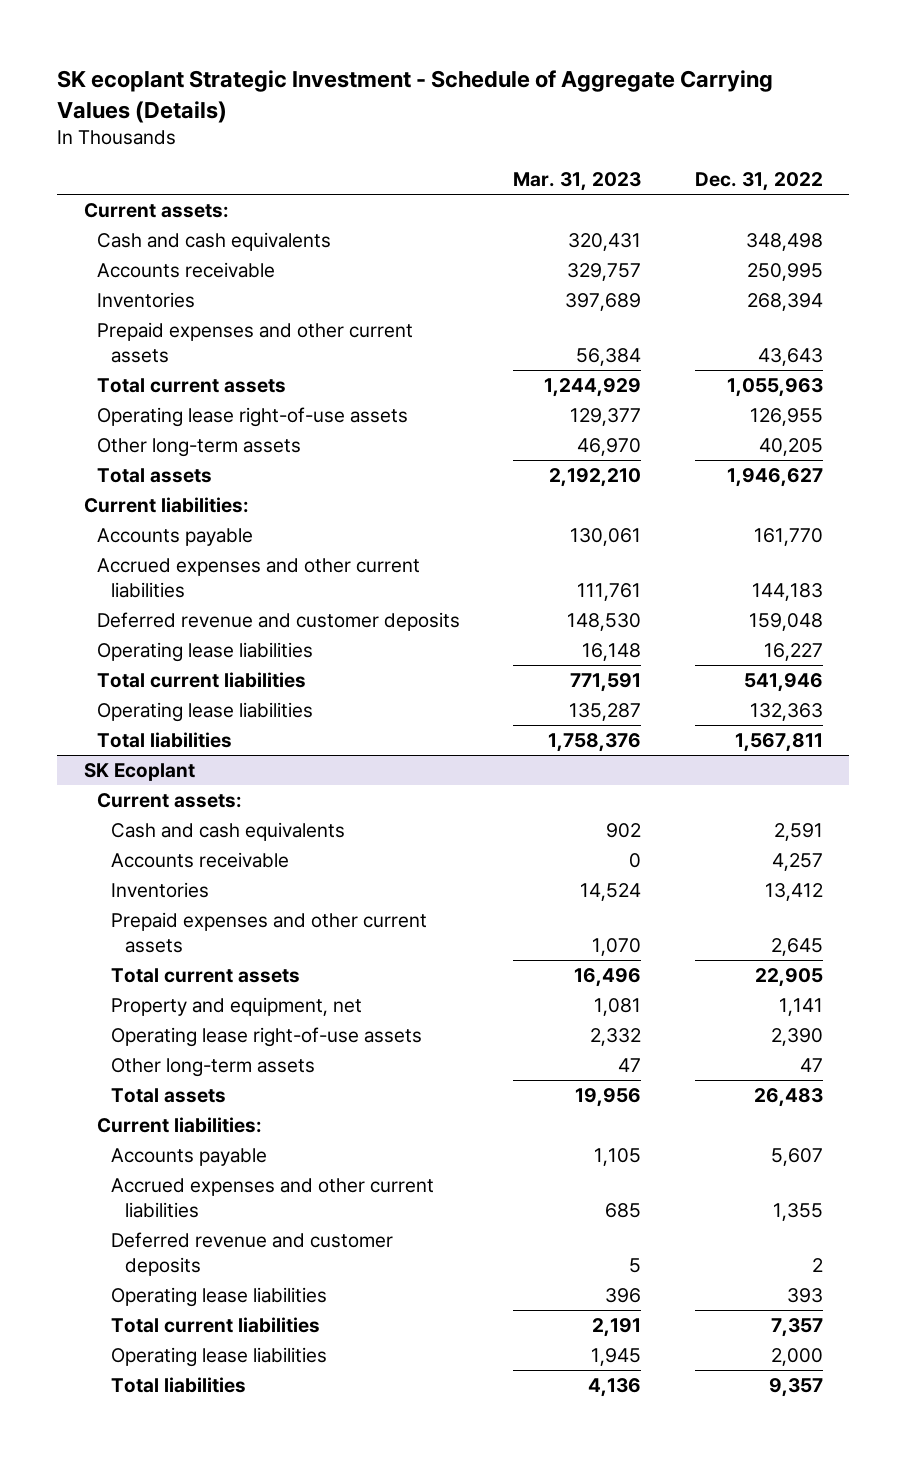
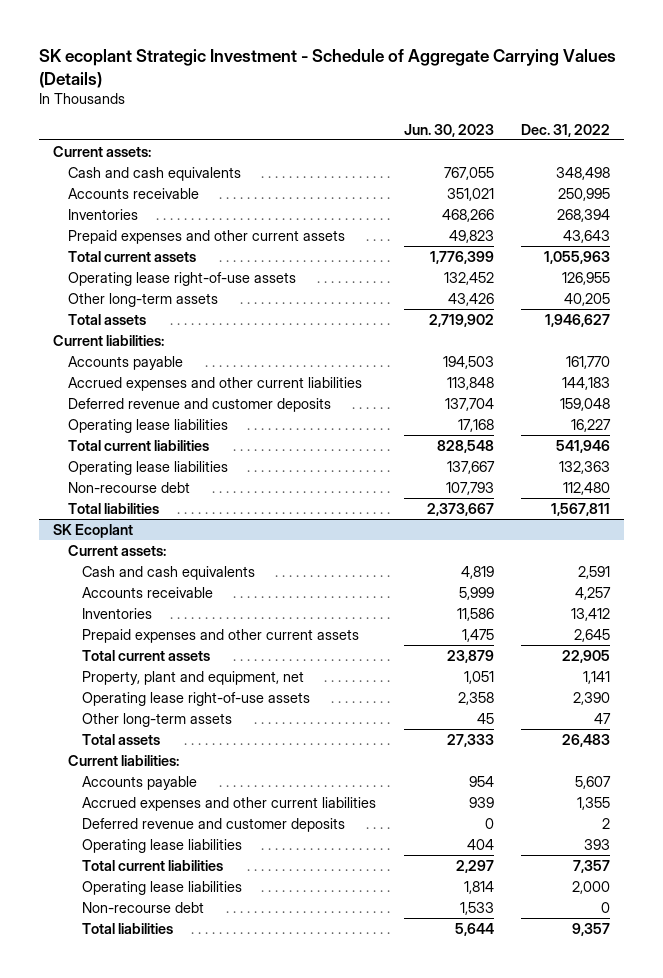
[513,171,642,191] Mar. 31, 2023 -> none
none -> [403,123,494,137] Jun. 30, 2023
none -> [67,481,190,493] Non-recourse debt
[111,997,363,1017] Property and equipment, net -> [82,670,305,685] Property, plant and equipment, net
none -> [82,901,205,913] Non-recourse debt

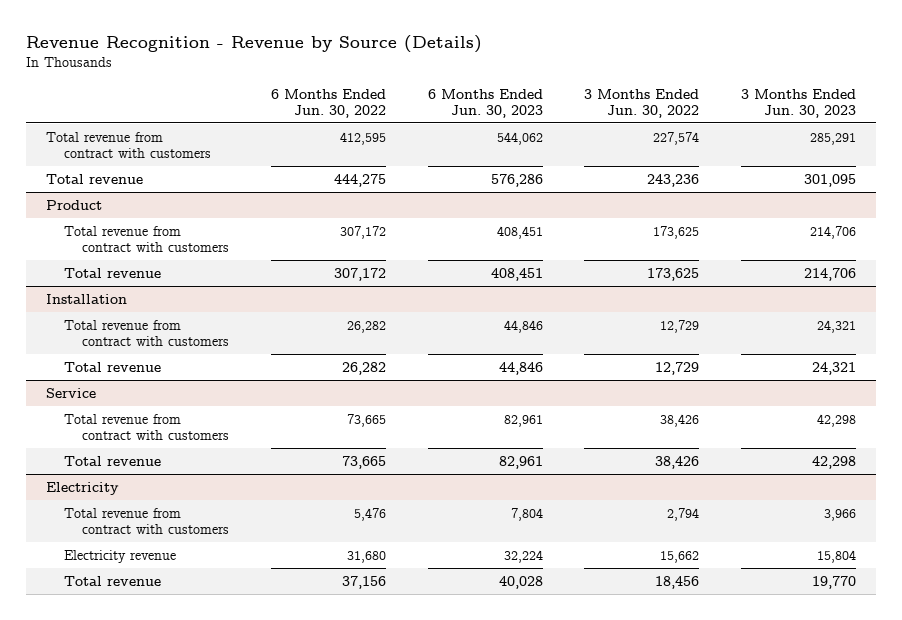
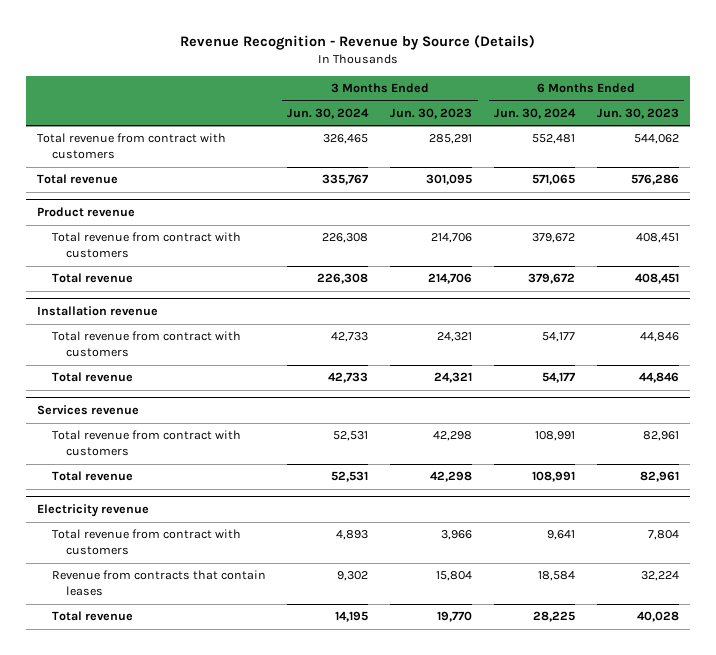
[270,88,386,118] 6 Months Ended Jun. 30, 2022 -> none
[584,88,700,118] 3 Months Ended Jun. 30, 2022 -> none
none -> [287,107,370,119] Jun. 30, 2024
none -> [493,107,576,119] Jun. 30, 2024
[46,199,103,210] Product -> [37,207,136,218] Product revenue
[46,293,128,304] Installation -> [37,306,159,317] Installation revenue
[46,387,97,398] Service -> [37,405,140,416] Services revenue
[46,481,120,495] Electricity -> [37,504,150,518] Electricity revenue
[64,549,177,563] Electricity revenue -> [51,570,266,597] Revenue from contracts that contain leases

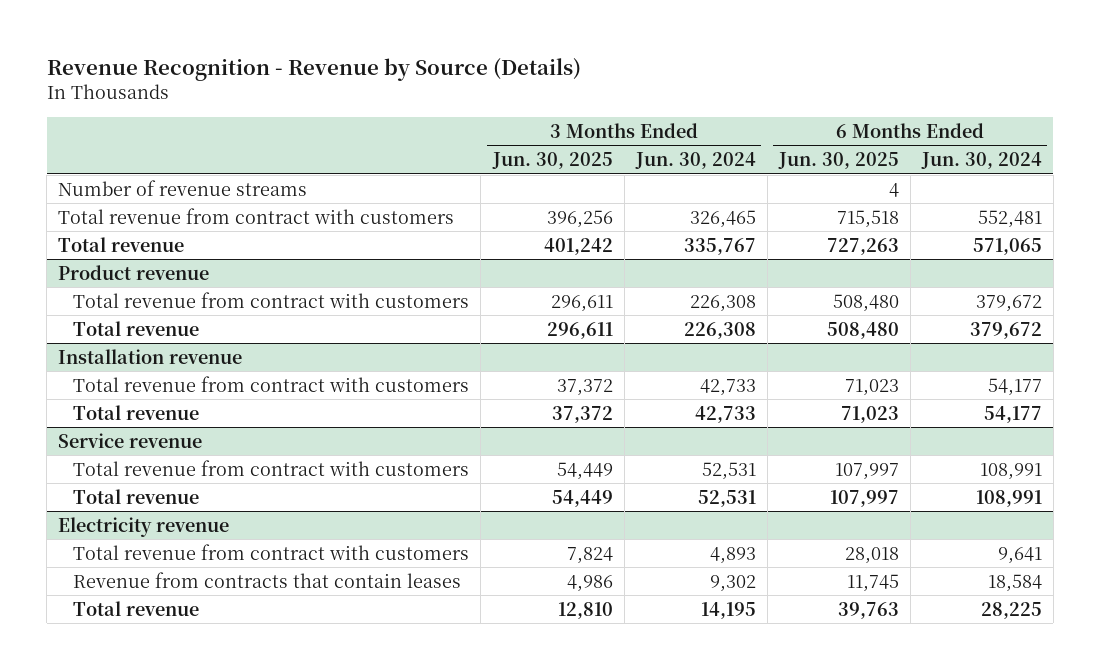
[390,107,473,119] Jun. 30, 2023 -> none
[596,107,679,119] Jun. 30, 2023 -> none
none -> [491,152,613,170] Jun. 30, 2025
none -> [777,152,899,170] Jun. 30, 2025
none -> [58,179,308,196] Number of revenue streams
[37,405,140,416] Services revenue -> [58,432,203,448] Service revenue

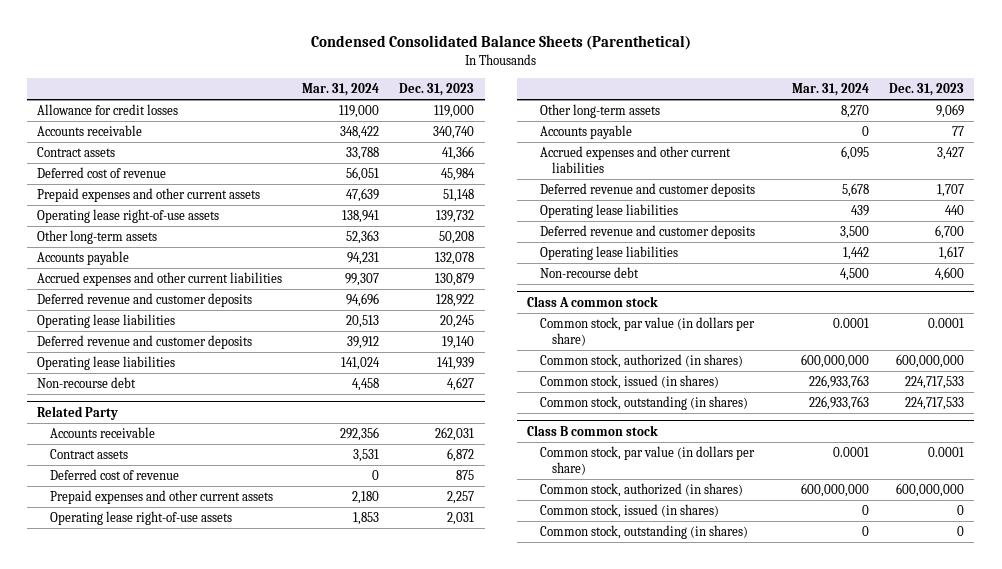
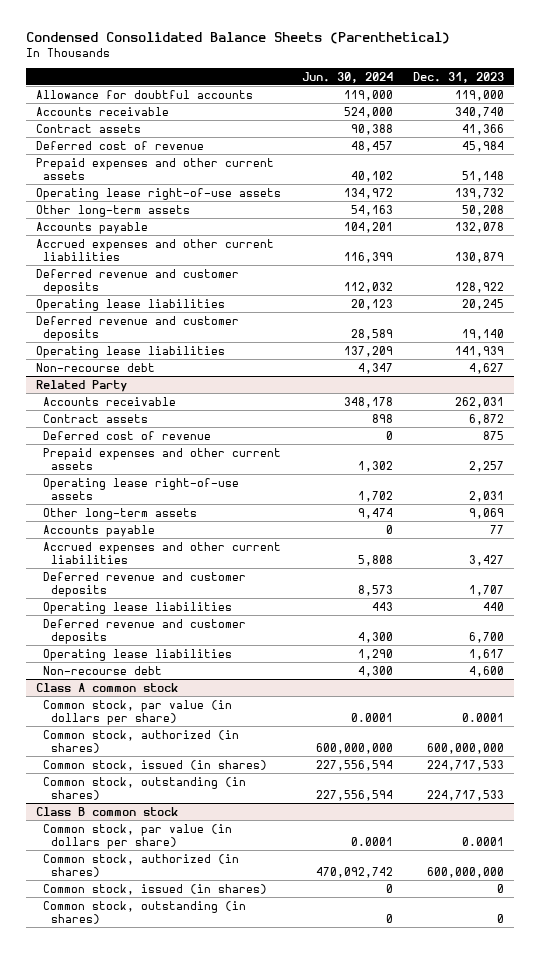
[302,83,380,97] Mar. 31, 2024 -> none
none -> [301,71,393,83] Jun. 30, 2024
[37,104,179,116] Allowance for credit losses -> [35,89,253,99] Allowance for doubtful accounts

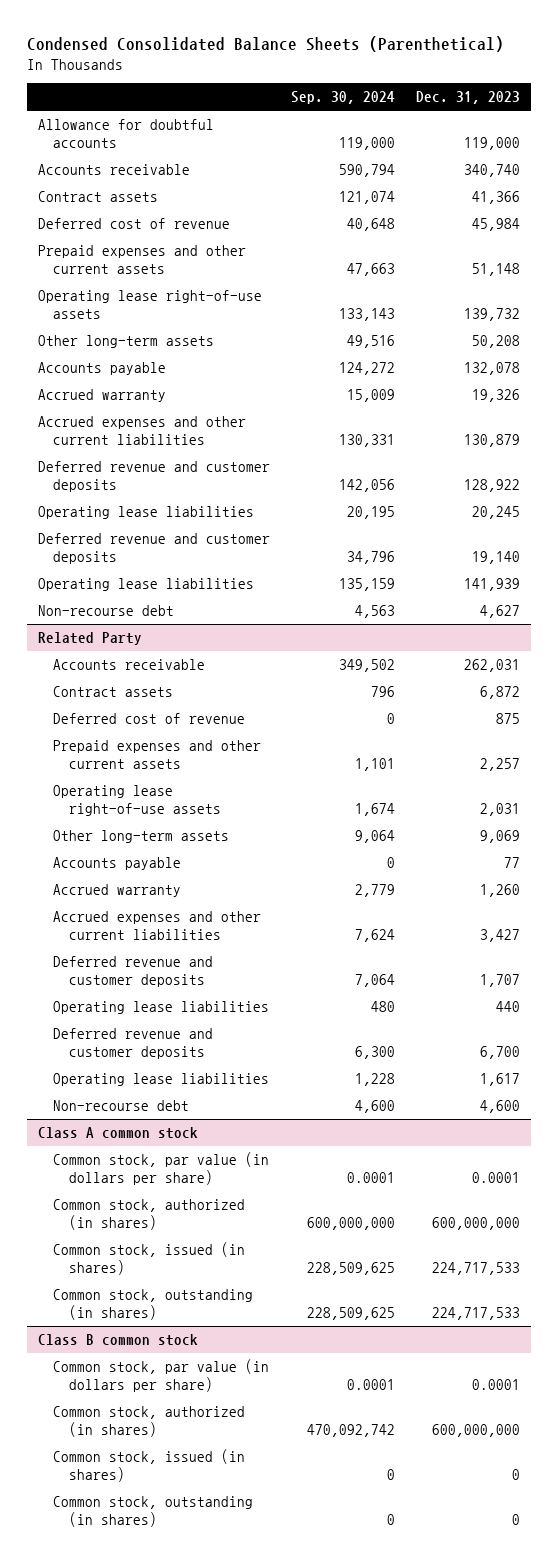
[301,71,393,83] Jun. 30, 2024 -> none
none -> [291,91,396,105] Sep. 30, 2024
none -> [37,389,166,403] Accrued warranty
none -> [53,884,182,898] Accrued warranty

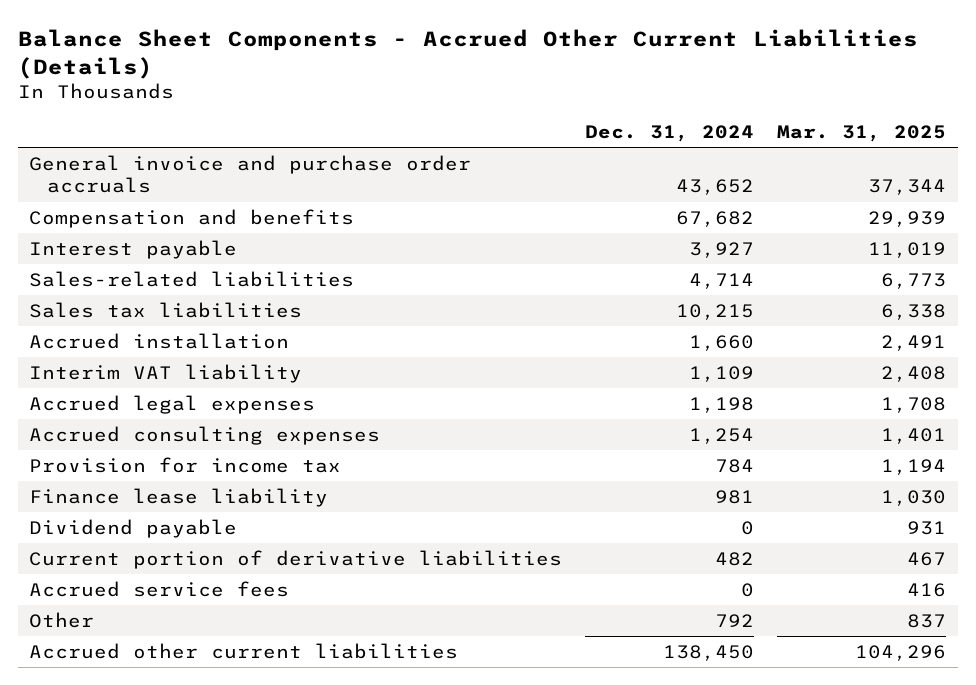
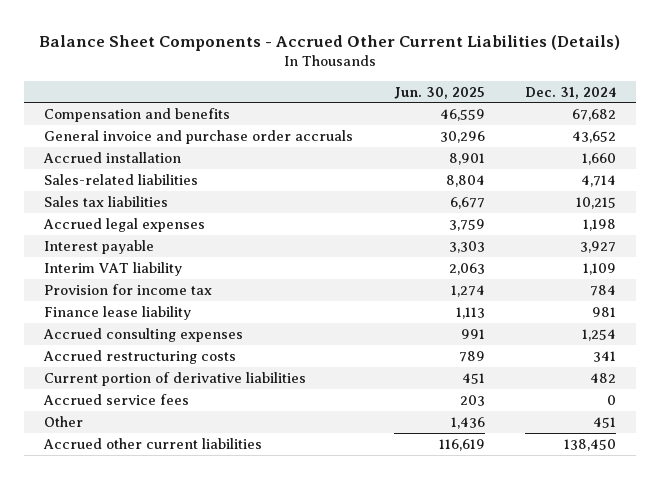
[777,124,947,142] Mar. 31, 2025 -> none
none -> [393,86,485,99] Jun. 30, 2025
[29,154,472,194] General invoice and purchase order accruals -> [44,129,354,144] General invoice and purchase order accruals
[29,332,290,349] Accrued installation -> [43,151,182,163] Accrued installation
[29,239,238,259] Interest payable -> [44,239,155,254] Interest payable
[29,363,303,383] Interim VAT liability -> [44,261,183,276] Interim VAT liability
[29,518,238,538] Dividend payable -> none
[29,425,381,445] Accrued consulting expenses -> [43,327,244,342] Accrued consulting expenses
none -> [43,349,237,364] Accrued restructuring costs
[715,613,755,627] 792 -> [593,416,617,428] 451

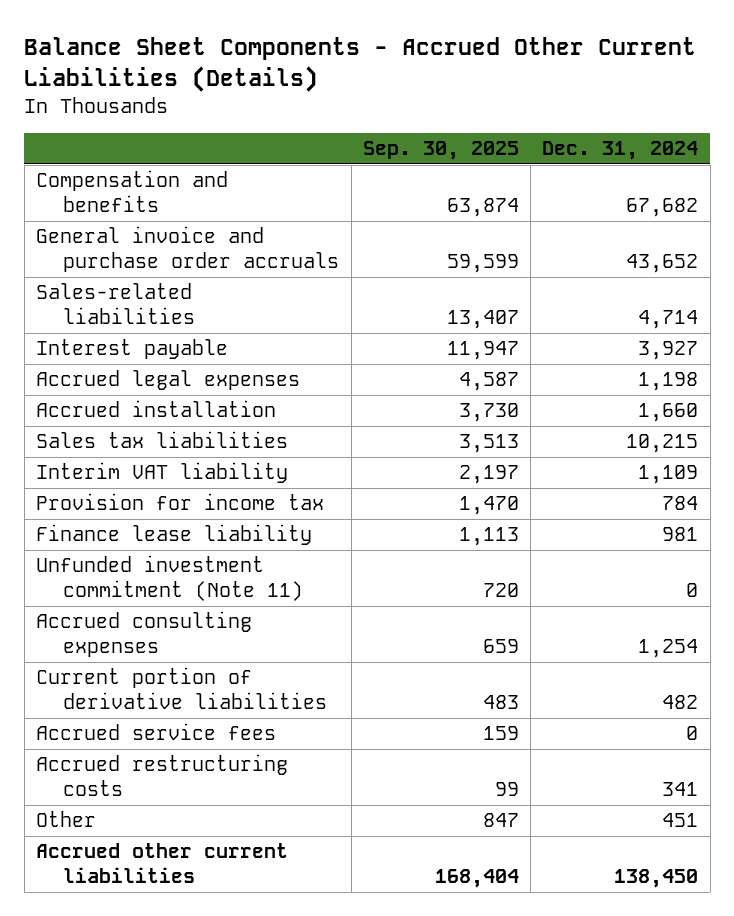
[393,86,485,99] Jun. 30, 2025 -> none
none -> [362,141,519,161] Sep. 30, 2025
[43,217,206,232] Accrued legal expenses -> [35,370,300,391] Accrued legal expenses
[43,151,182,163] Accrued installation -> [35,400,276,418] Accrued installation
[44,195,169,207] Sales tax liabilities -> [35,431,288,449] Sales tax liabilities
none -> [35,555,304,602] Unfunded investment commitment (Note 11)
[43,349,237,364] Accrued restructuring costs -> [35,754,288,797] Accrued restructuring costs

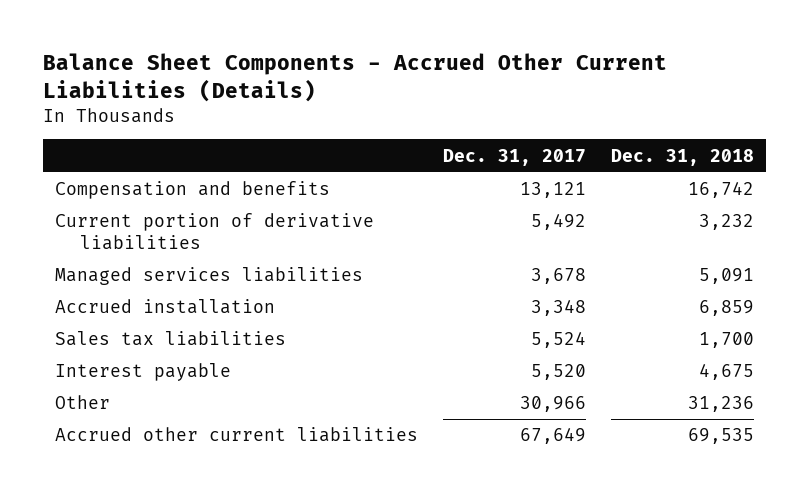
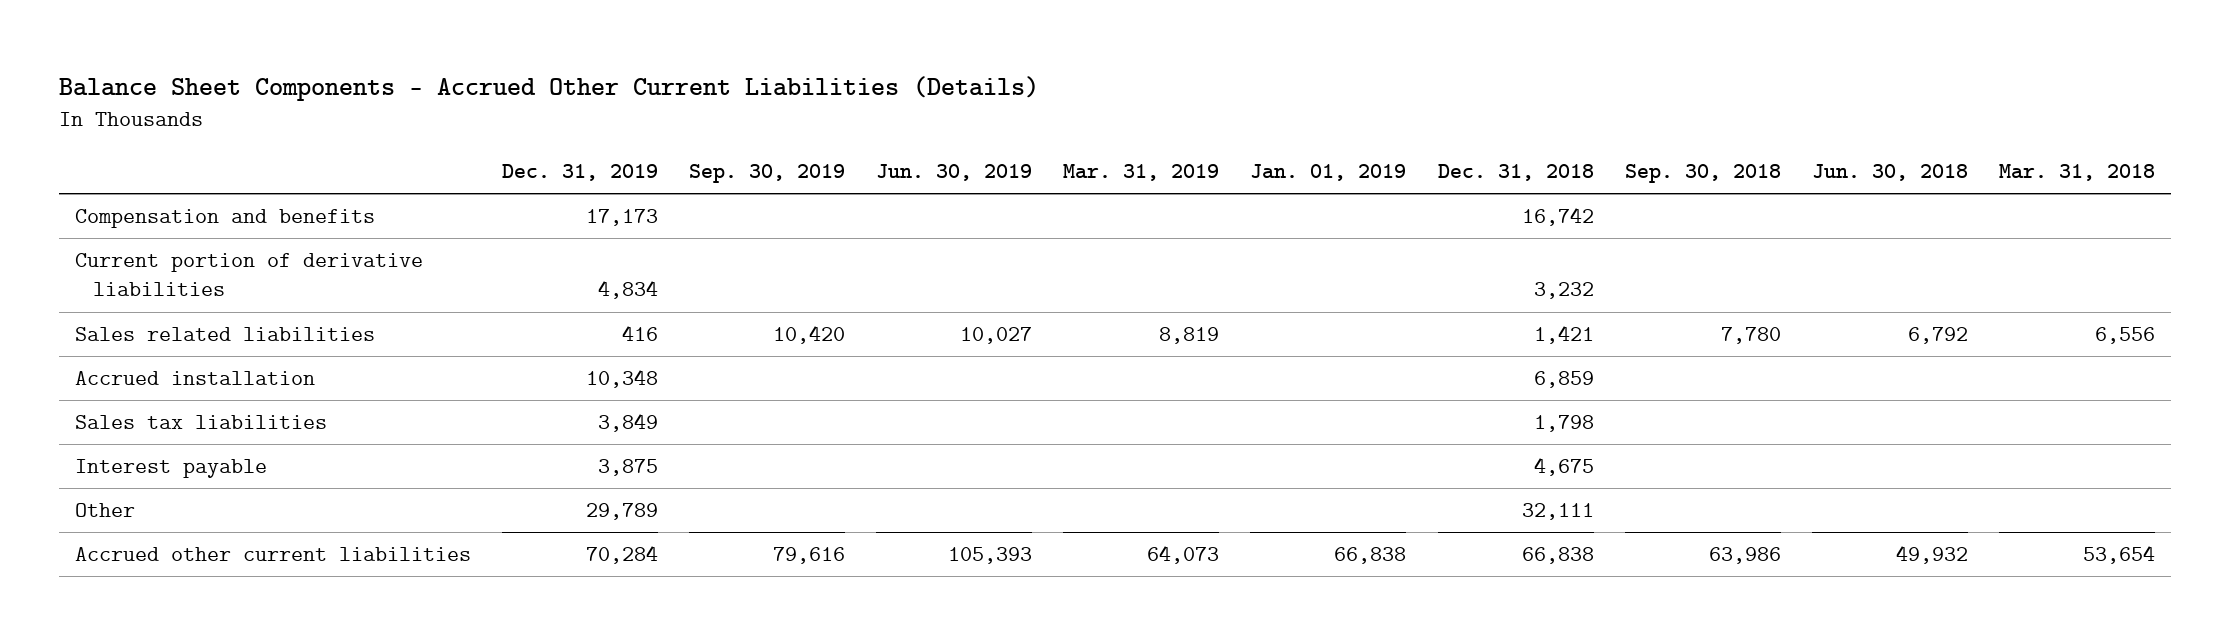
[442,148,586,166] Dec. 31, 2017 -> none
none -> [501,163,658,181] Dec. 31, 2019
none -> [688,163,845,183] Sep. 30, 2019
none -> [876,163,1033,181] Jun. 30, 2019
none -> [1063,163,1220,181] Mar. 31, 2019
none -> [1250,163,1407,181] Jan. 01, 2019
none -> [1624,163,1781,183] Sep. 30, 2018
none -> [1811,163,1968,181] Jun. 30, 2018
none -> [1999,163,2156,181] Mar. 31, 2018
[55,267,364,286] Managed services liabilities -> [74,327,375,342] Sales related liabilities
[698,268,754,285] 5,091 -> [1533,325,1594,345] 1,421
[698,332,754,349] 1,700 -> [1533,415,1594,433] 1,798
[687,396,754,413] 31,236 -> [1521,503,1594,521] 32,111
[687,428,754,445] 69,535 -> [1521,547,1594,565] 66,838

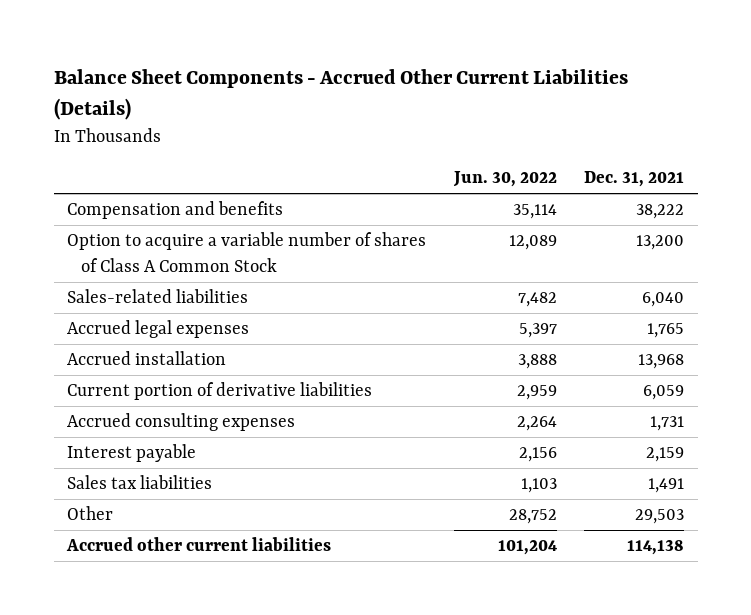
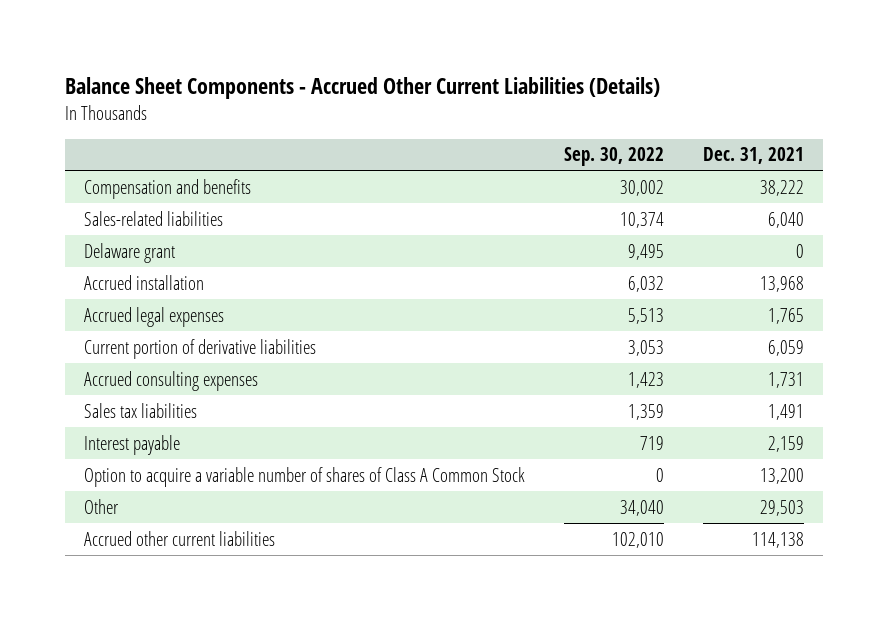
[452,171,557,188] Jun. 30, 2022 -> none
none -> [563,147,664,167] Sep. 30, 2022
none -> [84,242,176,263] Delaware grant
[67,320,250,339] Accrued legal expenses -> [84,306,225,327] Accrued legal expenses
[67,444,197,463] Interest payable -> [84,434,181,455] Interest payable
[67,232,427,272] Option to acquire a variable number of shares of Class A Common Stock -> [84,466,526,487] Option to acquire a variable number of shares of Class A Common Stock

